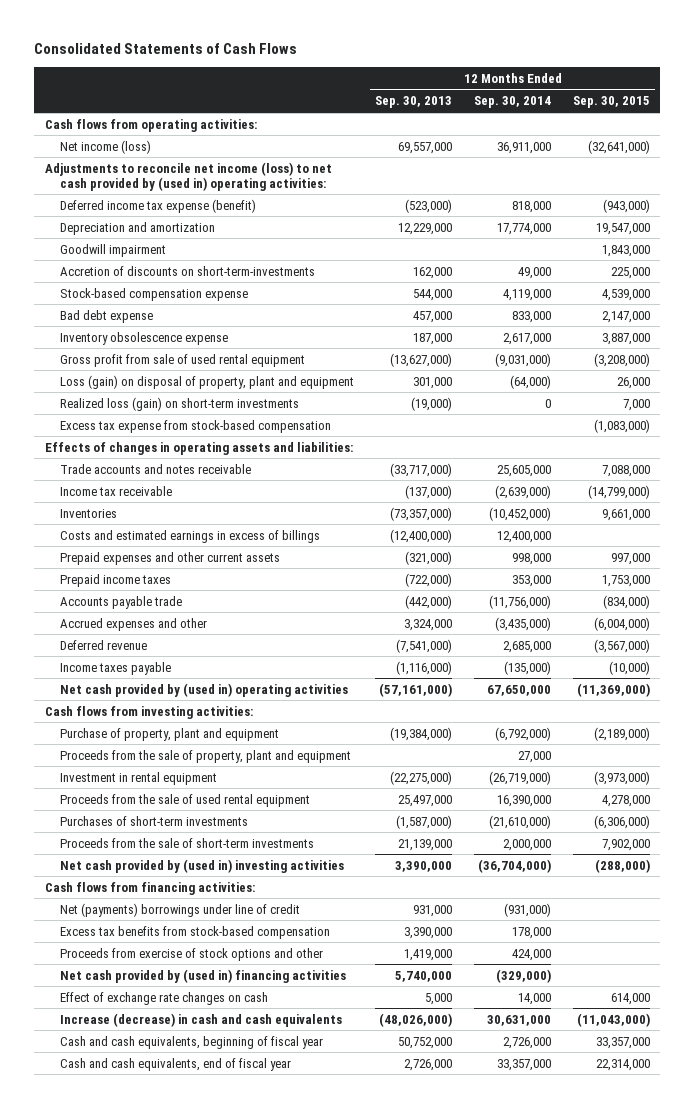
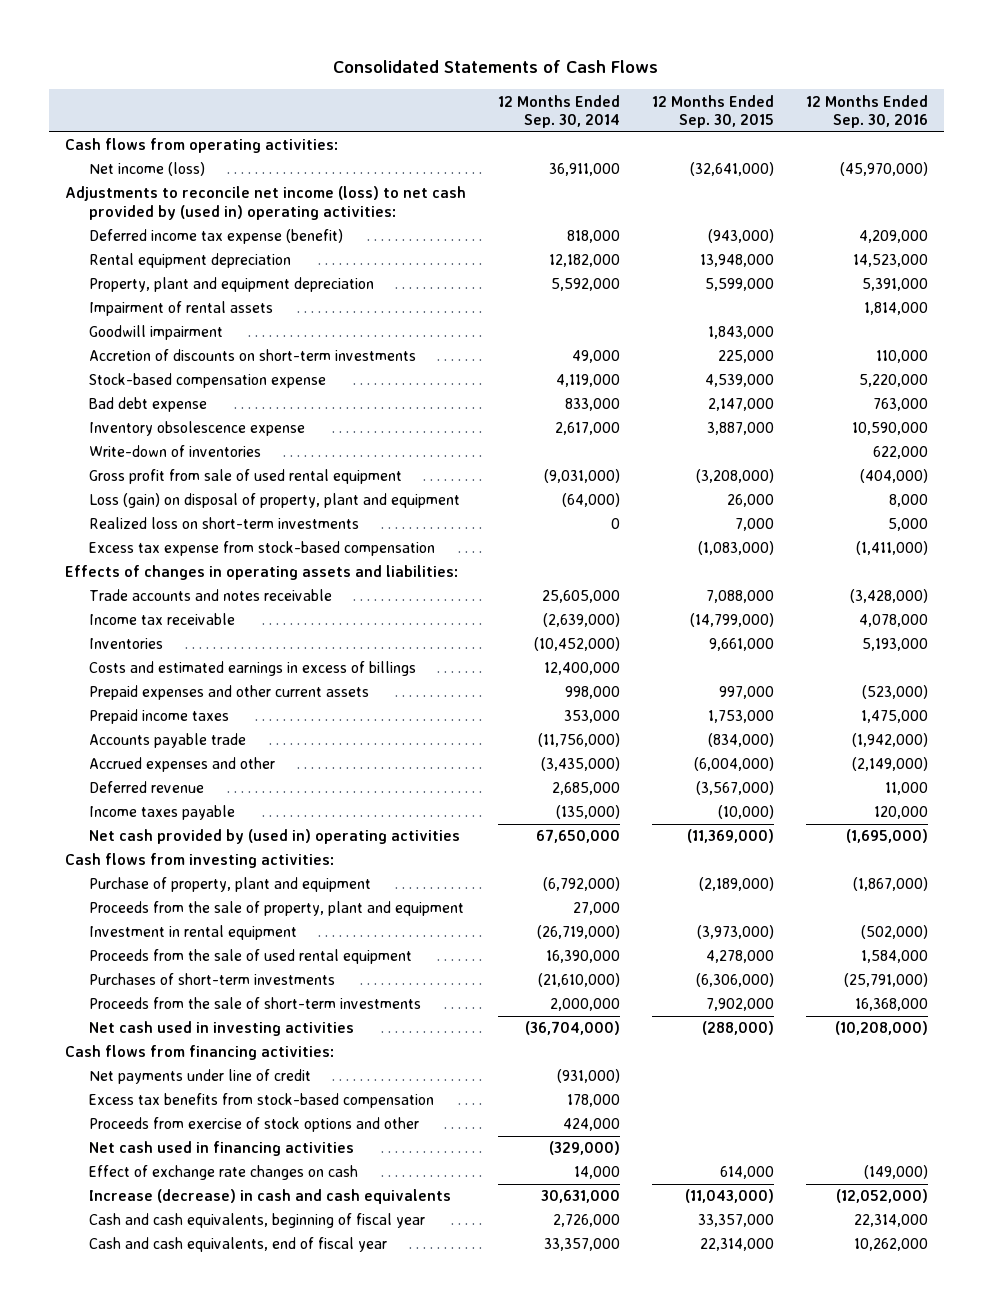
[375,96,453,109] Sep. 30, 2013 -> none
none -> [805,94,928,129] 12 Months Ended Sep. 30, 2016
[59,221,215,235] Depreciation and amortization -> none
none -> [89,253,292,269] Rental equipment depreciation
none -> [89,277,375,293] Property, plant and equipment depreciation
none -> [89,301,274,317] Impairment of rental assets
[59,265,315,276] Accretion of discounts on short-term-investments -> [89,349,417,362] Accretion of discounts on short-term investments
none -> [89,445,262,458] Write-down of inventories
[59,396,299,411] Realized loss (gain) on short-term investments -> [89,517,360,530] Realized loss on short-term investments
[59,858,344,873] Net cash provided by (used in) investing activities -> [89,1021,355,1037] Net cash used in investing activities
[59,902,300,917] Net (payments) borrowings under line of credit -> [89,1069,312,1085] Net payments under line of credit
[59,968,346,983] Net cash provided by (used in) financing activities -> [89,1141,355,1157] Net cash used in financing activities

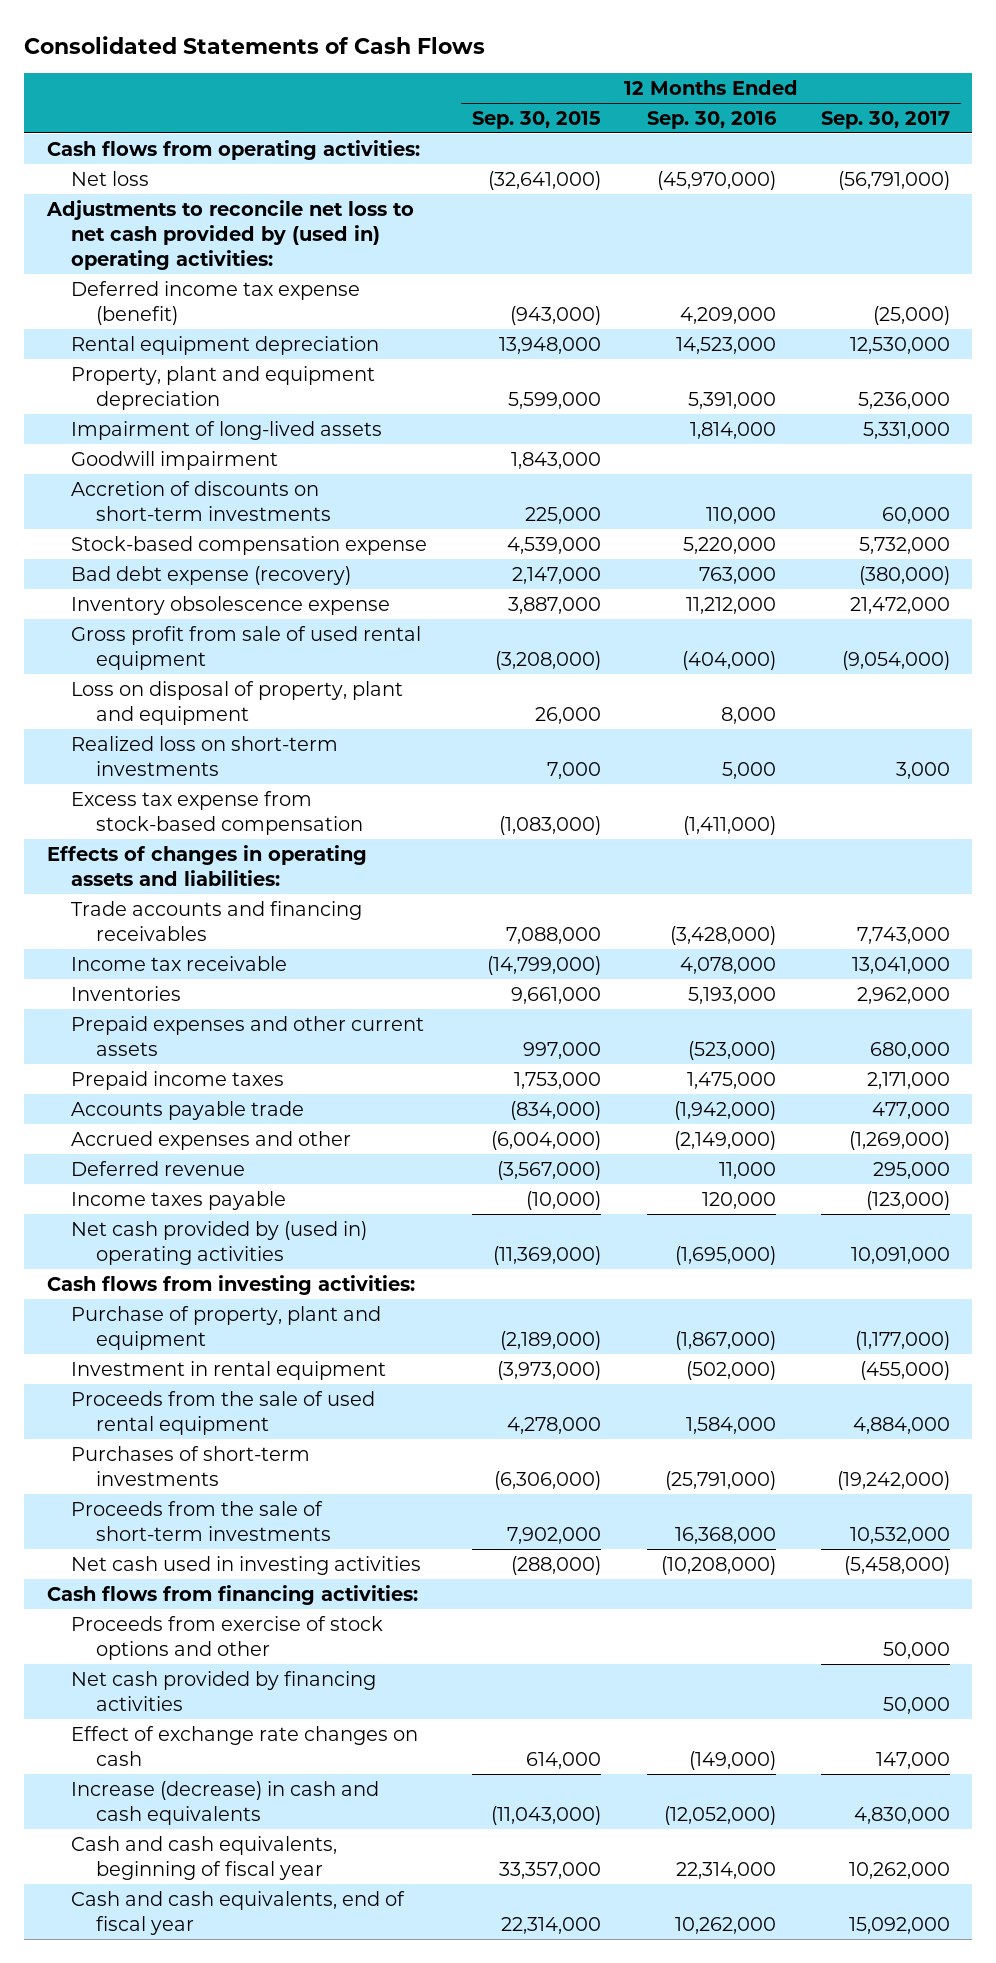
[497,94,620,129] 12 Months Ended Sep. 30, 2014 -> none
none -> [820,110,950,129] Sep. 30, 2017
[89,162,206,177] Net income (loss) -> [71,170,150,186] Net loss
[64,186,466,220] Adjustments to reconcile net income (loss) to net cash provided by (used in) operating activities: -> [45,199,414,270] Adjustments to reconcile net loss to net cash provided by (used in) operating activities:
[89,301,274,317] Impairment of rental assets -> [71,420,383,440] Impairment of long-lived assets
[89,445,262,458] Write-down of inventories -> none
[89,397,208,413] Bad debt expense -> [71,565,352,585] Bad debt expense (recovery)
[851,422,928,436] 10,590,000 -> [685,596,776,614] 11,212,000
[89,493,461,509] Loss (gain) on disposal of property, plant and equipment -> [71,680,404,725] Loss on disposal of property, plant and equipment
[89,589,333,602] Trade accounts and notes receivable -> [71,900,363,941] Trade accounts and financing receivables
[89,661,417,677] Costs and estimated earnings in excess of billings -> none
[89,901,465,917] Proceeds from the sale of property, plant and equipment -> none
[89,1069,312,1085] Net payments under line of credit -> none
[89,1093,435,1109] Excess tax benefits from stock-based compensation -> none
[89,1141,355,1157] Net cash used in financing activities -> [71,1670,377,1711] Net cash provided by financing activities

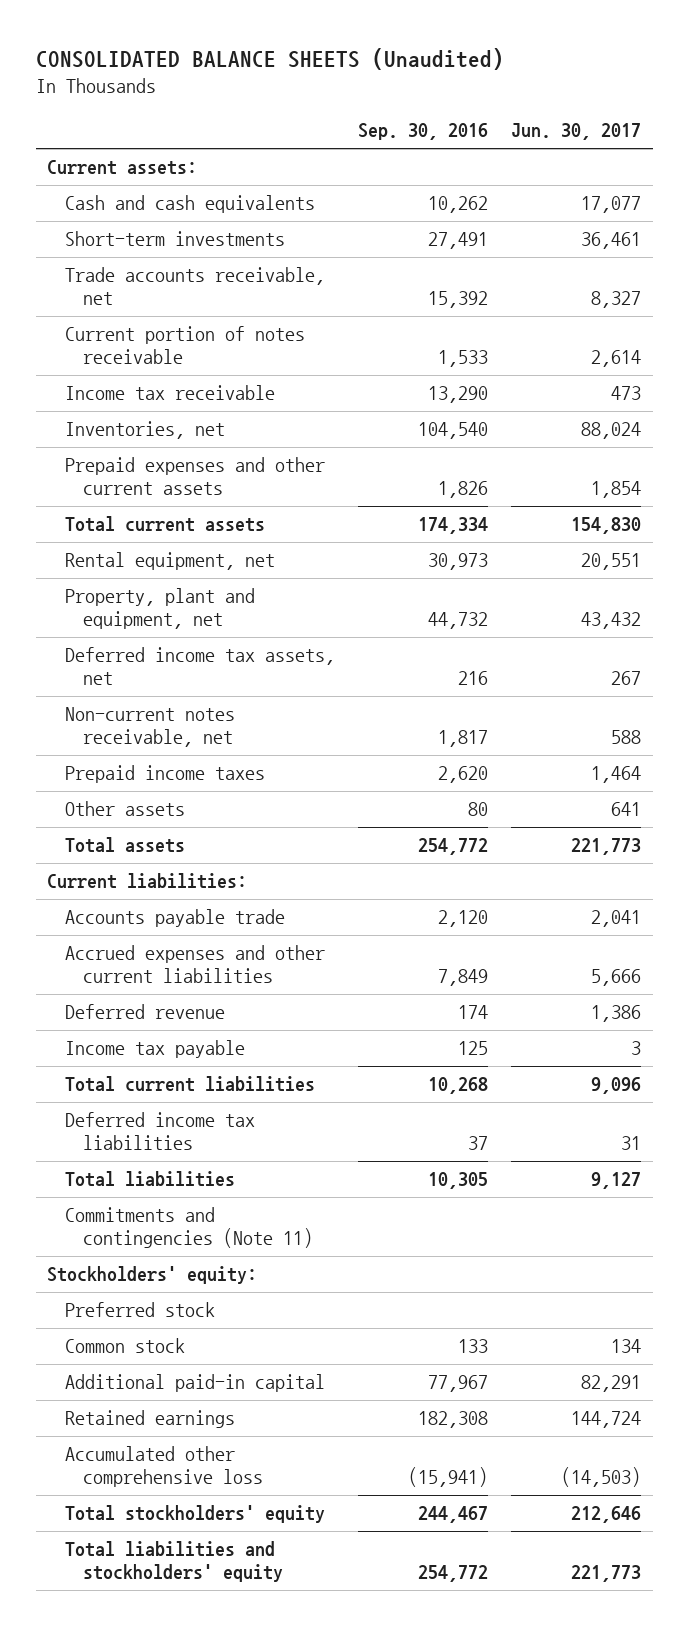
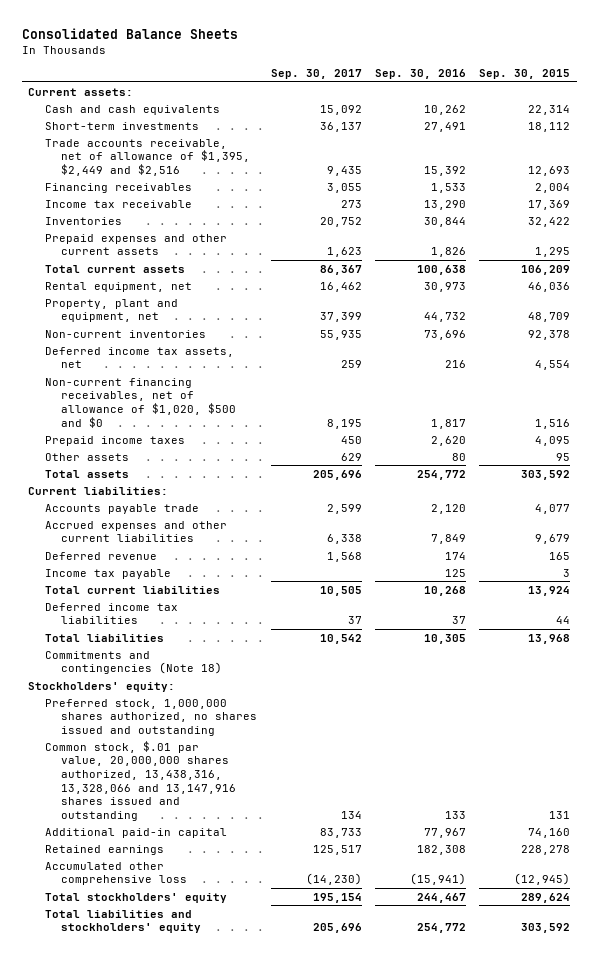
[35,48,504,71] CONSOLIDATED BALANCE SHEETS (Unaudited) -> [21,27,238,39] Consolidated Balance Sheets
[511,123,642,141] Jun. 30, 2017 -> none
none -> [270,69,362,80] Sep. 30, 2017
none -> [479,69,571,80] Sep. 30, 2015
[65,267,326,306] Trade accounts receivable, net -> [44,138,251,176] Trade accounts receivable, net of allowance of $1,395, $2,449 and $2,516
[65,326,306,365] Current portion of notes receivable -> [44,182,192,193] Financing receivables
[65,421,226,440] Inventories, net -> [44,216,122,225] Inventories
[418,422,489,440] 104,540 -> [423,216,466,227] 30,844
[418,517,489,535] 174,334 -> [416,264,466,275] 100,638
none -> [44,329,206,338] Non-current inventories
[65,707,236,748] Non-current notes receivable, net -> [44,377,237,428] Non-current financing receivables, net of allowance of $1,020, $500 and $0
[65,1207,313,1249] Commitments and contingencies (Note 11) -> [44,650,223,675] Commitments and contingencies (Note 18)
[65,1302,216,1318] Preferred stock -> [44,698,258,736] Preferred stock, 1,000,000 shares authorized, no shares issued and outstanding
[65,1338,186,1354] Common stock -> [44,740,237,821] Common stock, $.01 par value, 20,000,000 shares authorized, 13,438,316, 13,328,066 and 13,147,916 shares issued and outstanding

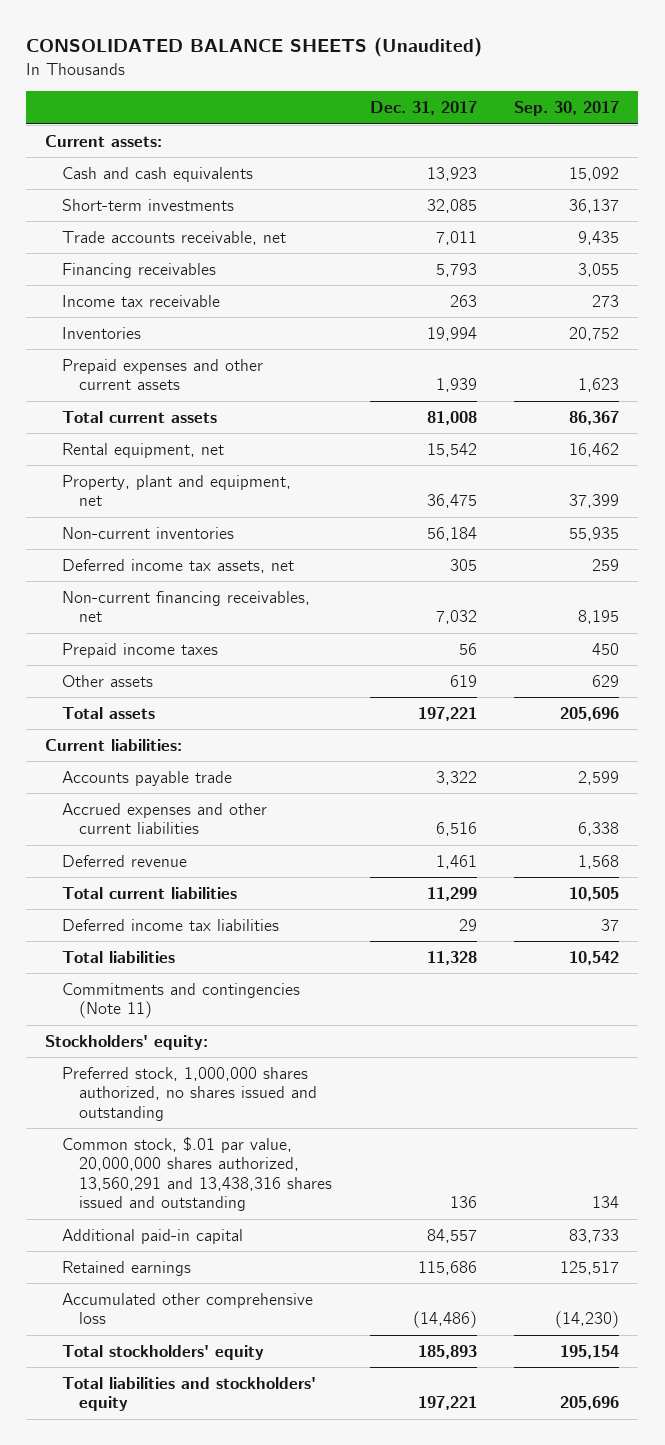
[21,27,238,39] Consolidated Balance Sheets -> [26,37,483,58] CONSOLIDATED BALANCE SHEETS (Unaudited)
[374,69,466,80] Sep. 30, 2016 -> none
[479,69,571,80] Sep. 30, 2015 -> none
none -> [369,101,477,116] Dec. 31, 2017
[44,138,251,176] Trade accounts receivable, net of allowance of $1,395, $2,449 and $2,516 -> [62,230,287,245] Trade accounts receivable, net
[44,377,237,428] Non-current financing receivables, net of allowance of $1,020, $500 and $0 -> [62,590,311,623] Non-current financing receivables, net
[44,568,171,579] Income tax payable -> none
[44,650,223,675] Commitments and contingencies (Note 18) -> [62,982,301,1019] Commitments and contingencies (Note 11)
[44,740,237,821] Common stock, $.01 par value, 20,000,000 shares authorized, 13,438,316, 13,328,066 and 13,147,916 shares issued and outstanding -> [62,1136,332,1212] Common stock, $.01 par value, 20,000,000 shares authorized, 13,560,291 and 13,438,316 shares issued and outstanding

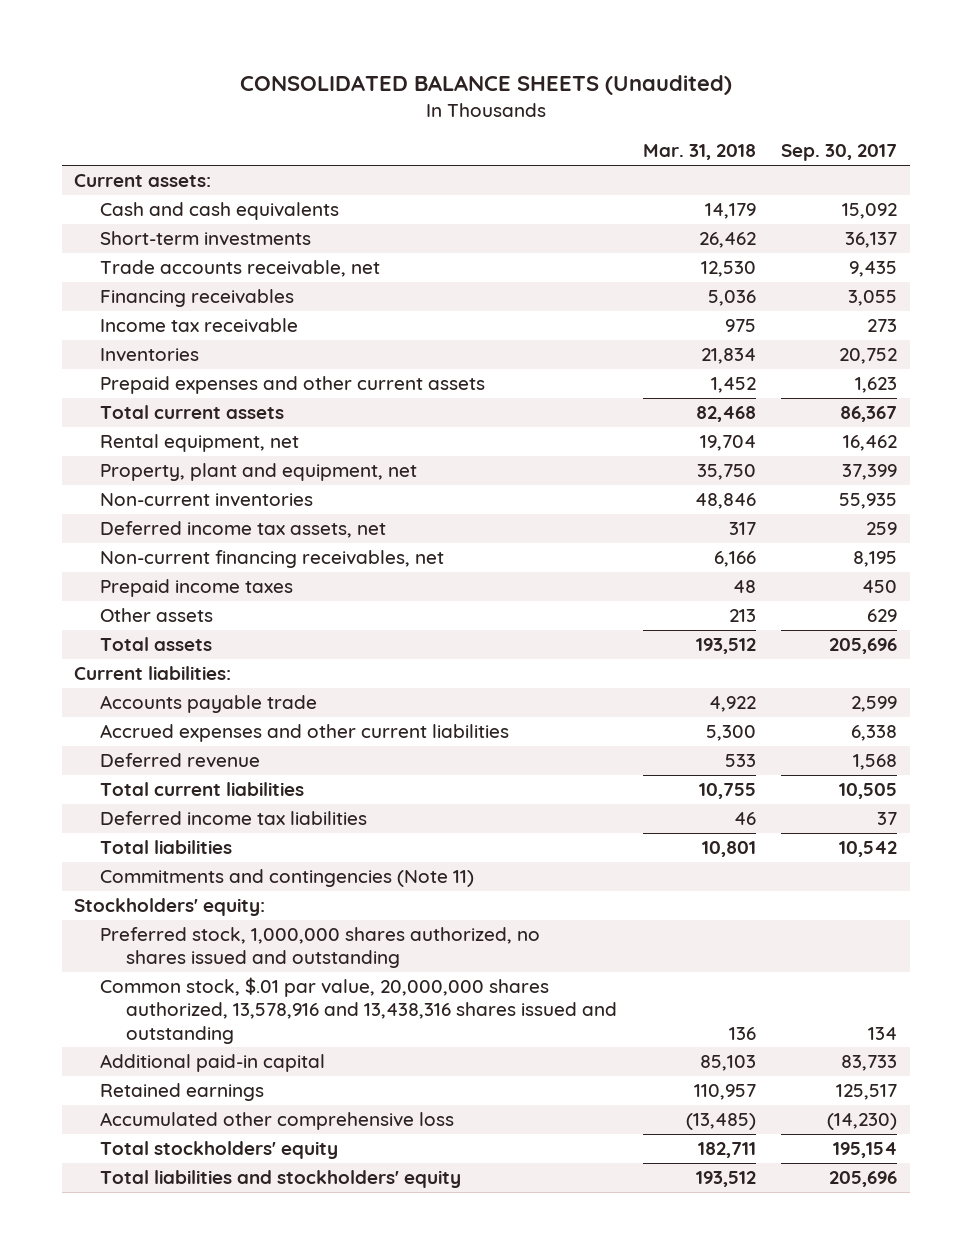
[369,101,477,116] Dec. 31, 2017 -> none
none -> [642,144,756,161] Mar. 31, 2018
[62,1136,332,1212] Common stock, $.01 par value, 20,000,000 shares authorized, 13,560,291 and 13,438,316 shares issued and outstanding -> [100,977,617,1044] Common stock, $.01 par value, 20,000,000 shares authorized, 13,578,916 and 13,438,316 shares issued and outstanding

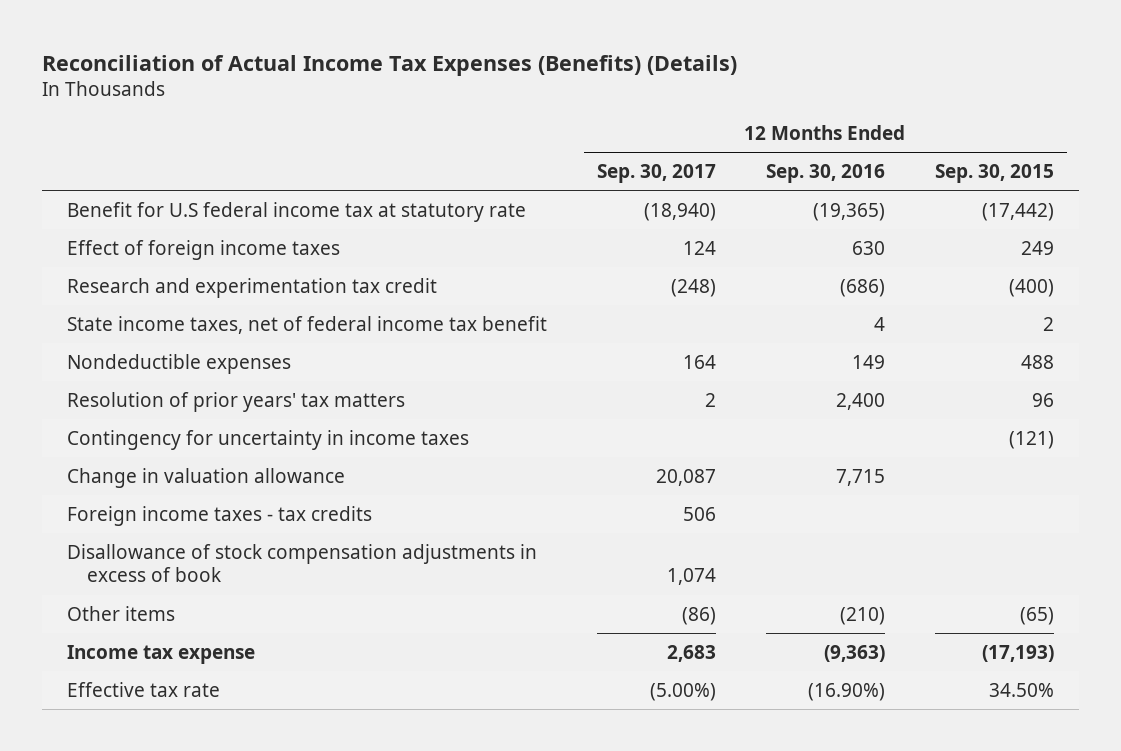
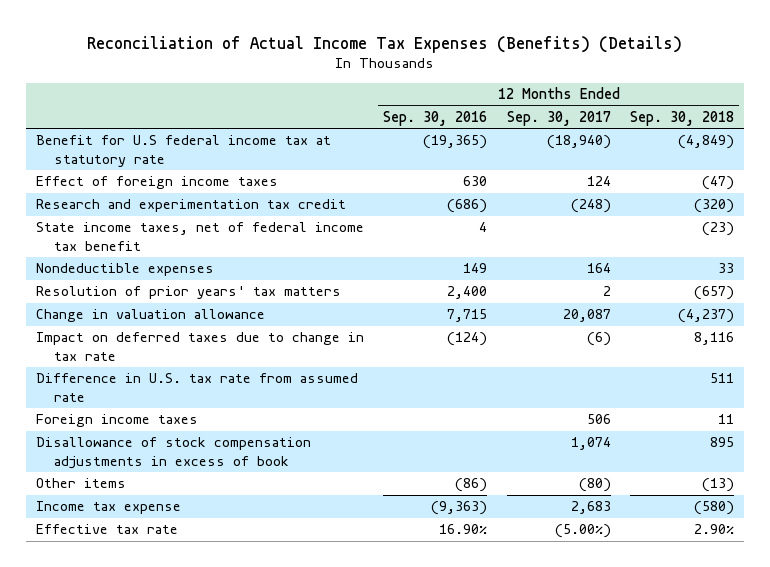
[935,164,1055,184] Sep. 30, 2015 -> none
none -> [630,110,735,126] Sep. 30, 2018
[66,429,469,450] Contingency for uncertainty in income taxes -> none
none -> [35,332,364,361] Impact on deferred taxes due to change in tax rate
none -> [35,373,358,402] Difference in U.S. tax rate from assumed rate
[66,505,372,526] Foreign income taxes - tax credits -> [35,414,198,428] Foreign income taxes
[681,606,716,625] (86) -> [578,478,611,493] (80)
[839,606,885,625] (210) -> [455,478,488,493] (86)
[807,682,885,701] (16.90%) -> [439,524,488,535] 16.90%

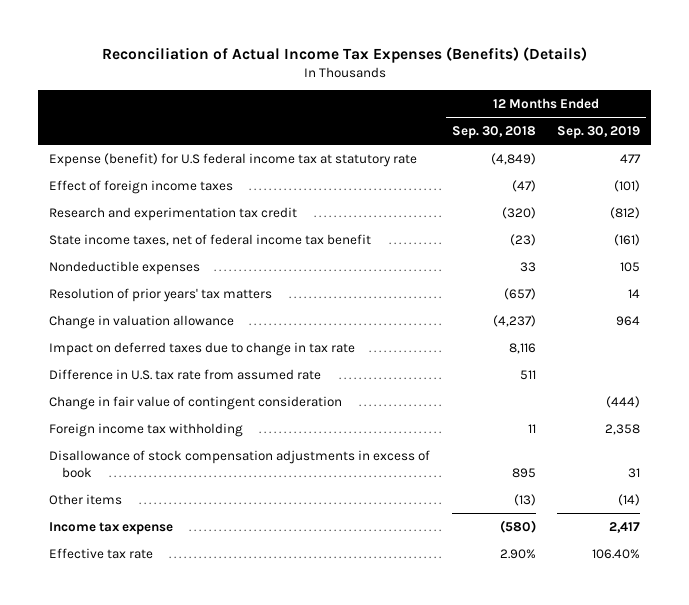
[383,110,488,126] Sep. 30, 2016 -> none
[506,110,611,126] Sep. 30, 2017 -> none
none -> [557,125,641,139] Sep. 30, 2019
[35,135,331,167] Benefit for U.S federal income tax at statutory rate -> [48,152,417,167] Expense (benefit) for U.S federal income tax at statutory rate
none -> [48,395,342,410] Change in fair value of contingent consideration
[35,414,198,428] Foreign income taxes -> [48,422,243,437] Foreign income tax withholding

